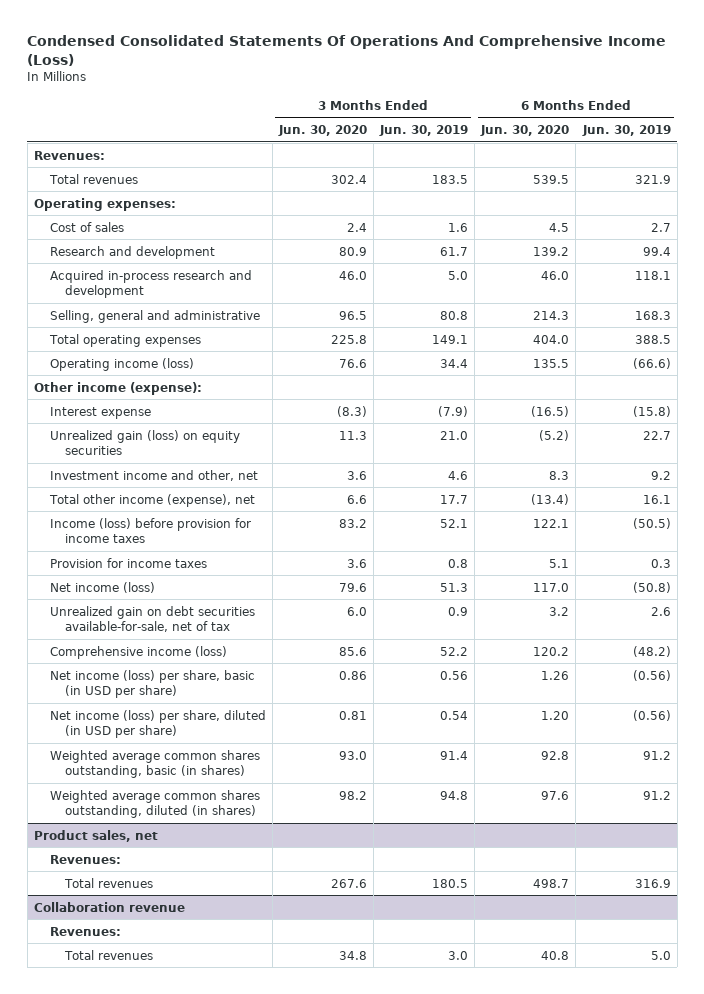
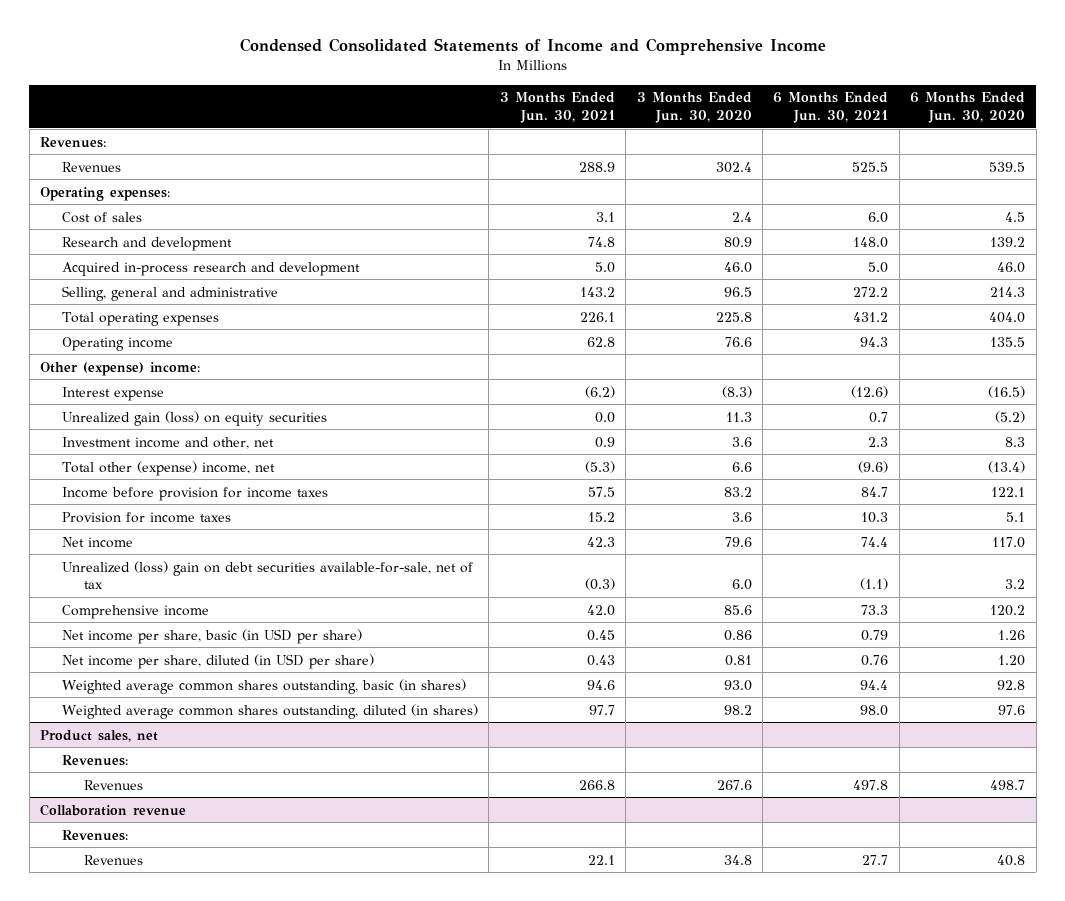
[27,34,667,66] Condensed Consolidated Statements Of Operations And Comprehensive Income (Loss) -> [239,38,826,56] Condensed Consolidated Statements of Income and Comprehensive Income
[379,125,469,137] Jun. 30, 2019 -> none
[581,125,671,137] Jun. 30, 2019 -> none
none -> [499,92,615,123] 3 Months Ended Jun. 30, 2021
none -> [773,92,889,123] 6 Months Ended Jun. 30, 2021
[48,173,138,184] Total revenues -> [61,161,121,172] Revenues
[49,357,194,371] Operating income (loss) -> [61,336,173,351] Operating income
[33,381,202,395] Other income (expense): -> [39,361,200,376] Other (expense) income:
[48,493,255,507] Total other income (expense), net -> [61,460,275,476] Total other (expense) income, net
[49,517,251,543] Income (loss) before provision for income taxes -> [61,486,328,501] Income before provision for income taxes
[49,581,155,593] Net income (loss) -> [61,536,133,548] Net income
[49,605,255,632] Unrealized gain on debt securities available-for-sale, net of tax -> [61,560,473,590] Unrealized (loss) gain on debt securities available-for-sale, net of tax
[49,645,227,659] Comprehensive income (loss) -> [61,604,209,619] Comprehensive income
[49,669,255,698] Net income (loss) per share, basic (in USD per share) -> [61,628,362,644] Net income per share, basic (in USD per share)
[49,709,266,738] Net income (loss) per share, diluted (in USD per share) -> [61,653,374,669] Net income per share, diluted (in USD per share)
[64,877,154,888] Total revenues -> [83,779,143,790] Revenues
[64,949,154,960] Total revenues -> [83,854,143,865] Revenues

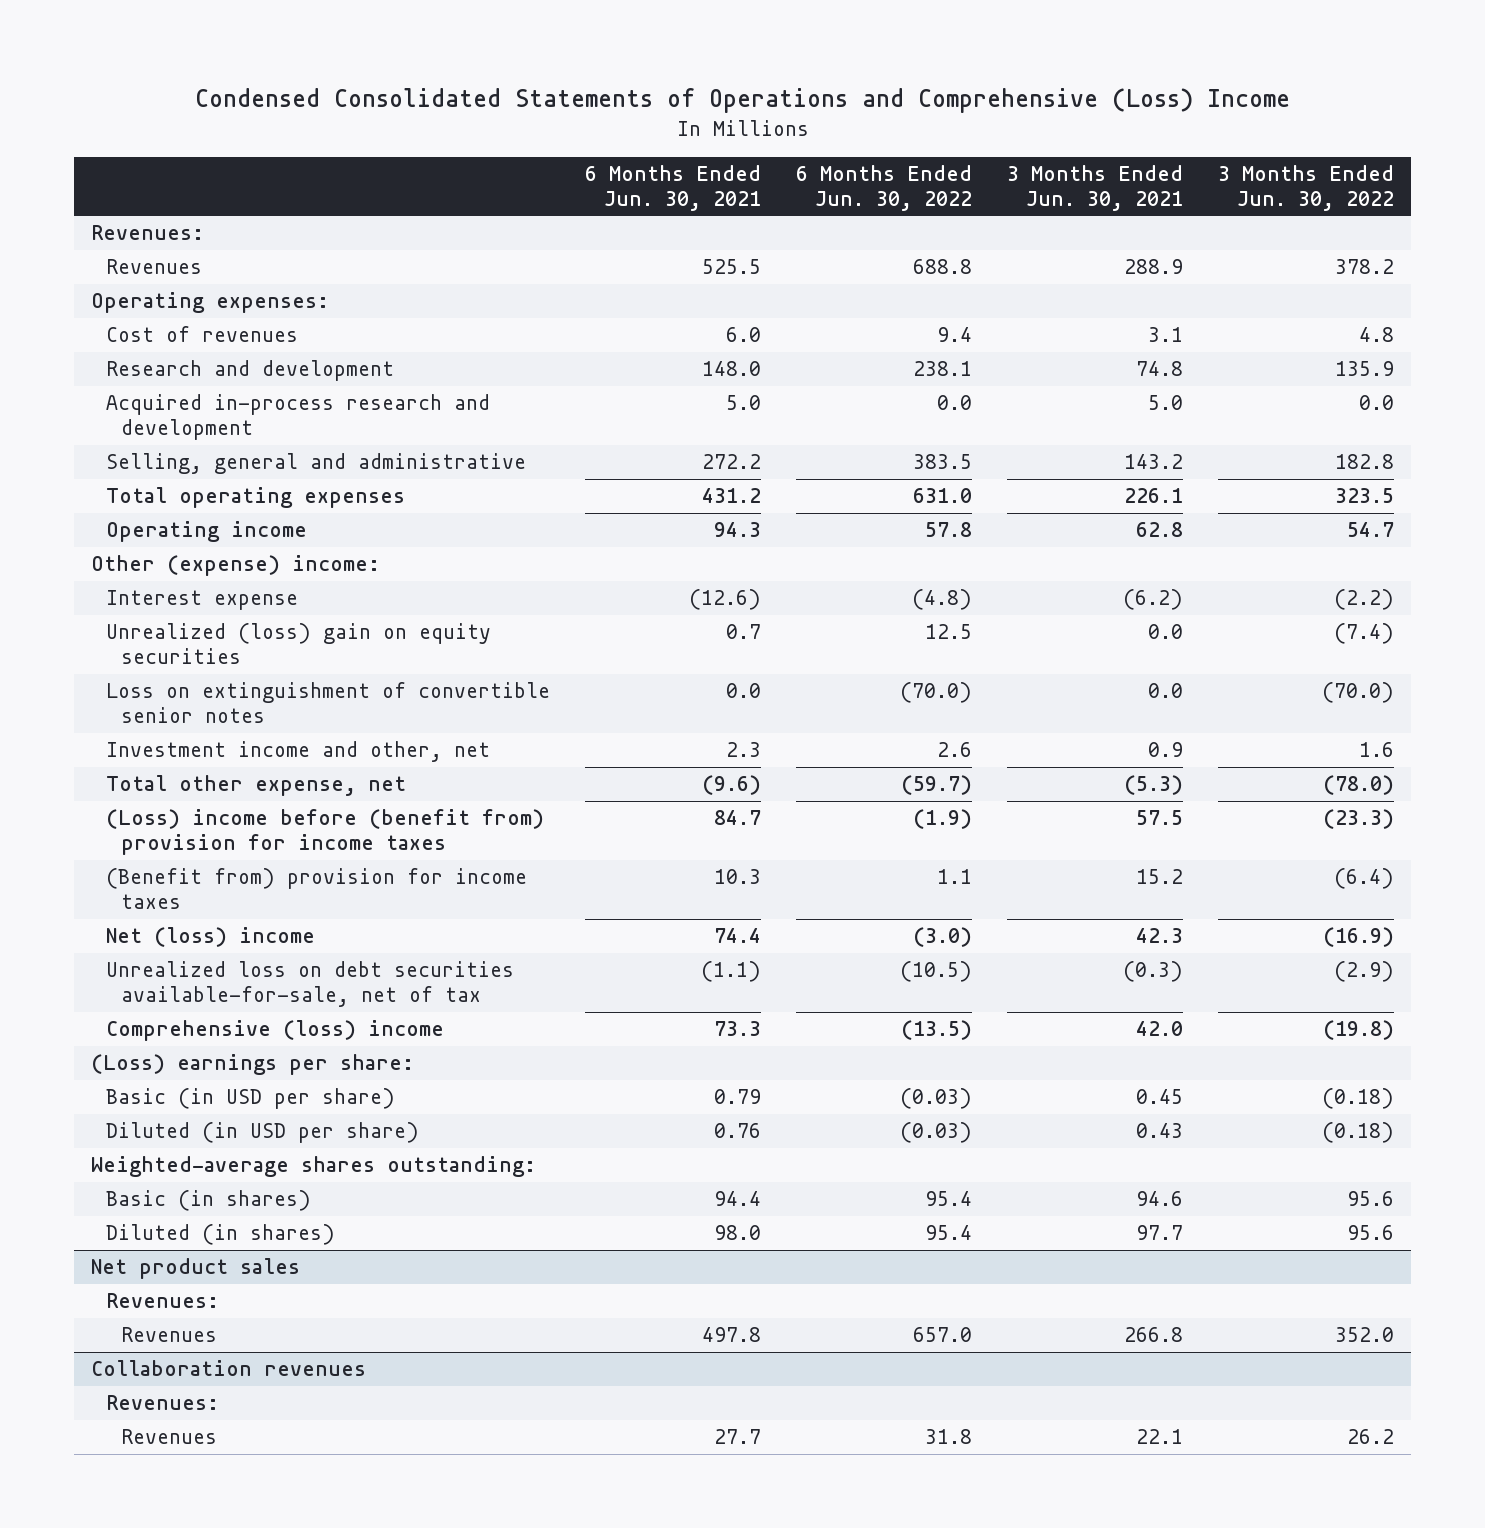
[239,38,826,56] Condensed Consolidated Statements of Income and Comprehensive Income -> [194,87,1290,113] Condensed Consolidated Statements of Operations and Comprehensive (Loss) Income
[636,92,752,123] 3 Months Ended Jun. 30, 2020 -> none
[910,92,1026,123] 6 Months Ended Jun. 30, 2020 -> none
none -> [796,165,973,211] 6 Months Ended Jun. 30, 2022
none -> [1217,165,1394,211] 3 Months Ended Jun. 30, 2022
[61,211,142,223] Cost of sales -> [106,326,299,343] Cost of revenues
[61,410,327,426] Unrealized gain (loss) on equity securities -> [106,623,492,664] Unrealized (loss) gain on equity securities
none -> [106,682,551,723] Loss on extinguishment of convertible senior notes
[61,460,275,476] Total other (expense) income, net -> [106,775,407,797] Total other expense, net
[61,486,328,501] Income before provision for income taxes -> [106,809,545,855] (Loss) income before (benefit from) provision for income taxes
[61,511,231,523] Provision for income taxes -> [106,868,528,909] (Benefit from) provision for income taxes
[61,536,133,548] Net income -> [106,927,316,948] Net (loss) income
[61,560,473,590] Unrealized (loss) gain on debt securities available-for-sale, net of tax -> [106,961,515,1007] Unrealized loss on debt securities available-for-sale, net of tax
[61,604,209,619] Comprehensive income -> [106,1020,445,1042] Comprehensive (loss) income
none -> [91,1054,415,1076] (Loss) earnings per share:
[61,628,362,644] Net income per share, basic (in USD per share) -> [106,1088,396,1110] Basic (in USD per share)
[61,653,374,669] Net income per share, diluted (in USD per share) -> [106,1122,420,1144] Diluted (in USD per share)
none -> [91,1156,537,1178] Weighted-average shares outstanding:
[61,678,466,694] Weighted average common shares outstanding, basic (in shares) -> [106,1190,312,1212] Basic (in shares)
[61,703,478,719] Weighted average common shares outstanding, diluted (in shares) -> [106,1224,336,1246] Diluted (in shares)
[39,729,158,742] Product sales, net -> [91,1258,301,1280] Net product sales
[39,803,186,816] Collaboration revenue -> [91,1360,367,1377] Collaboration revenues

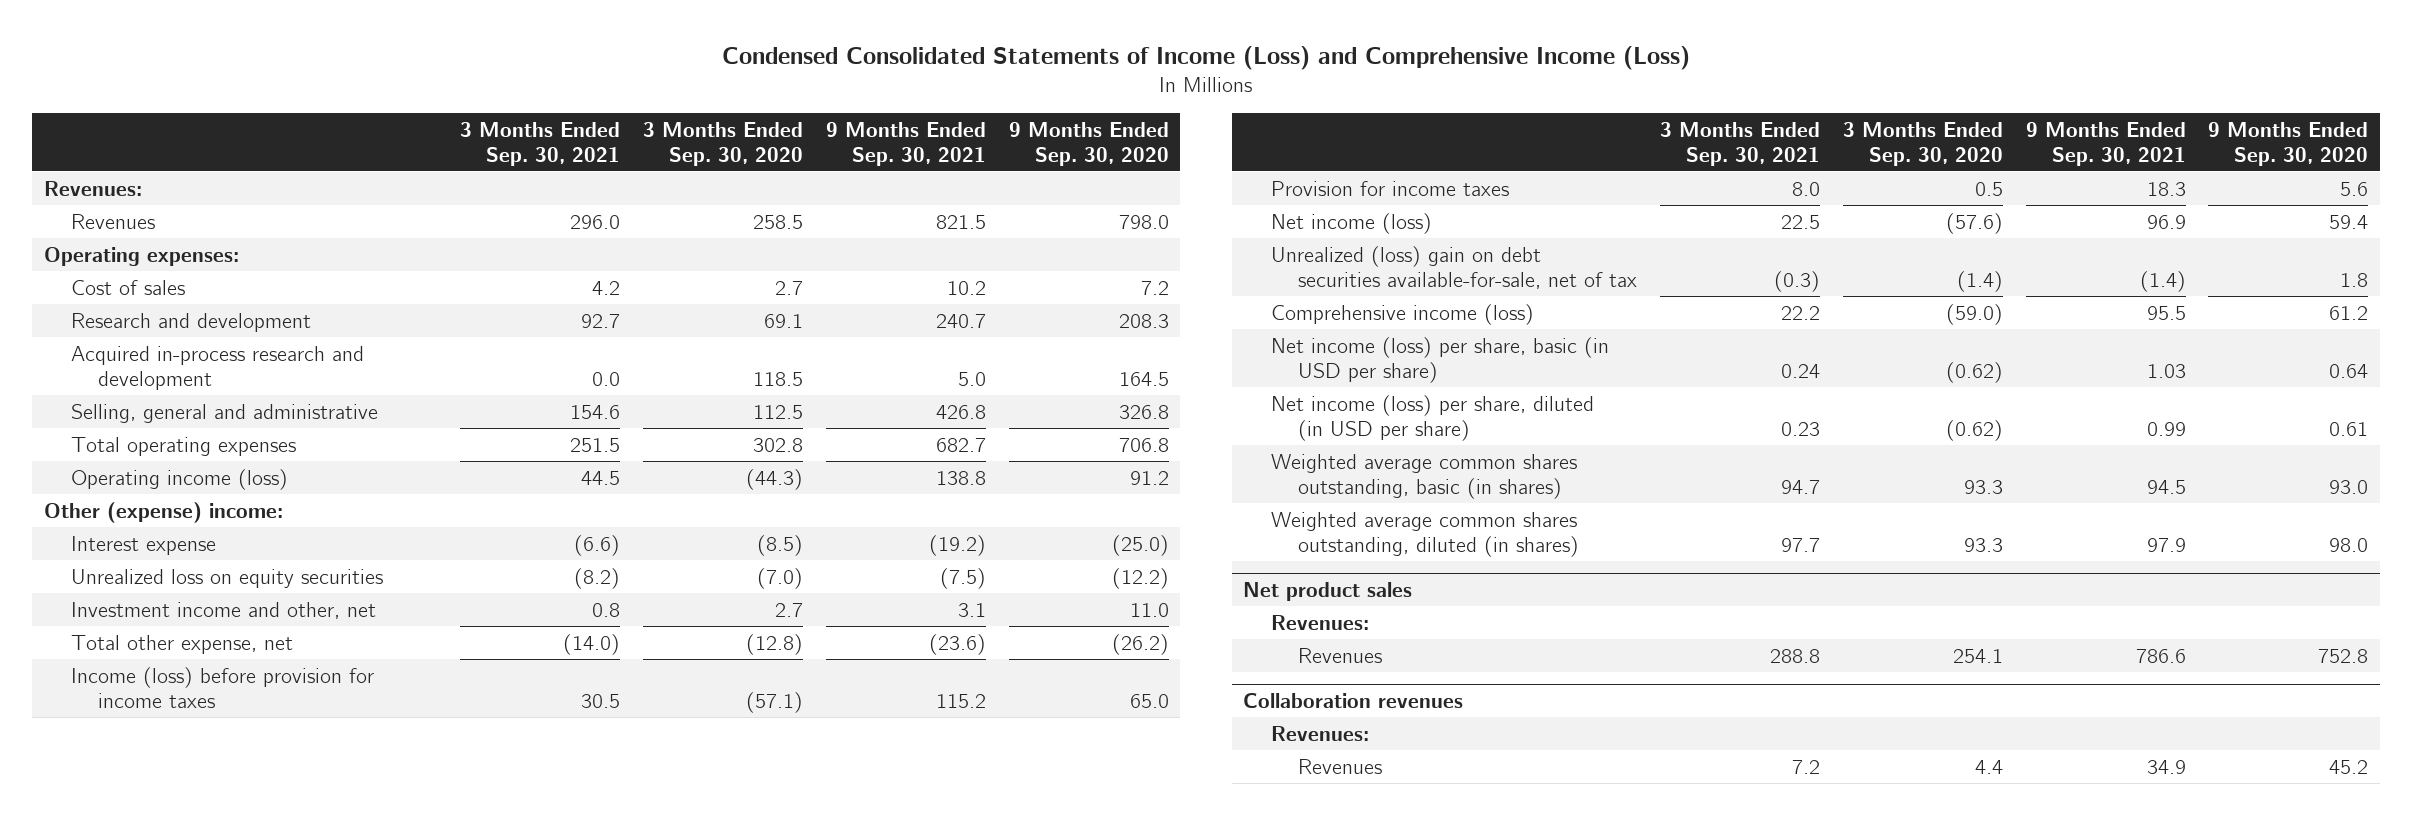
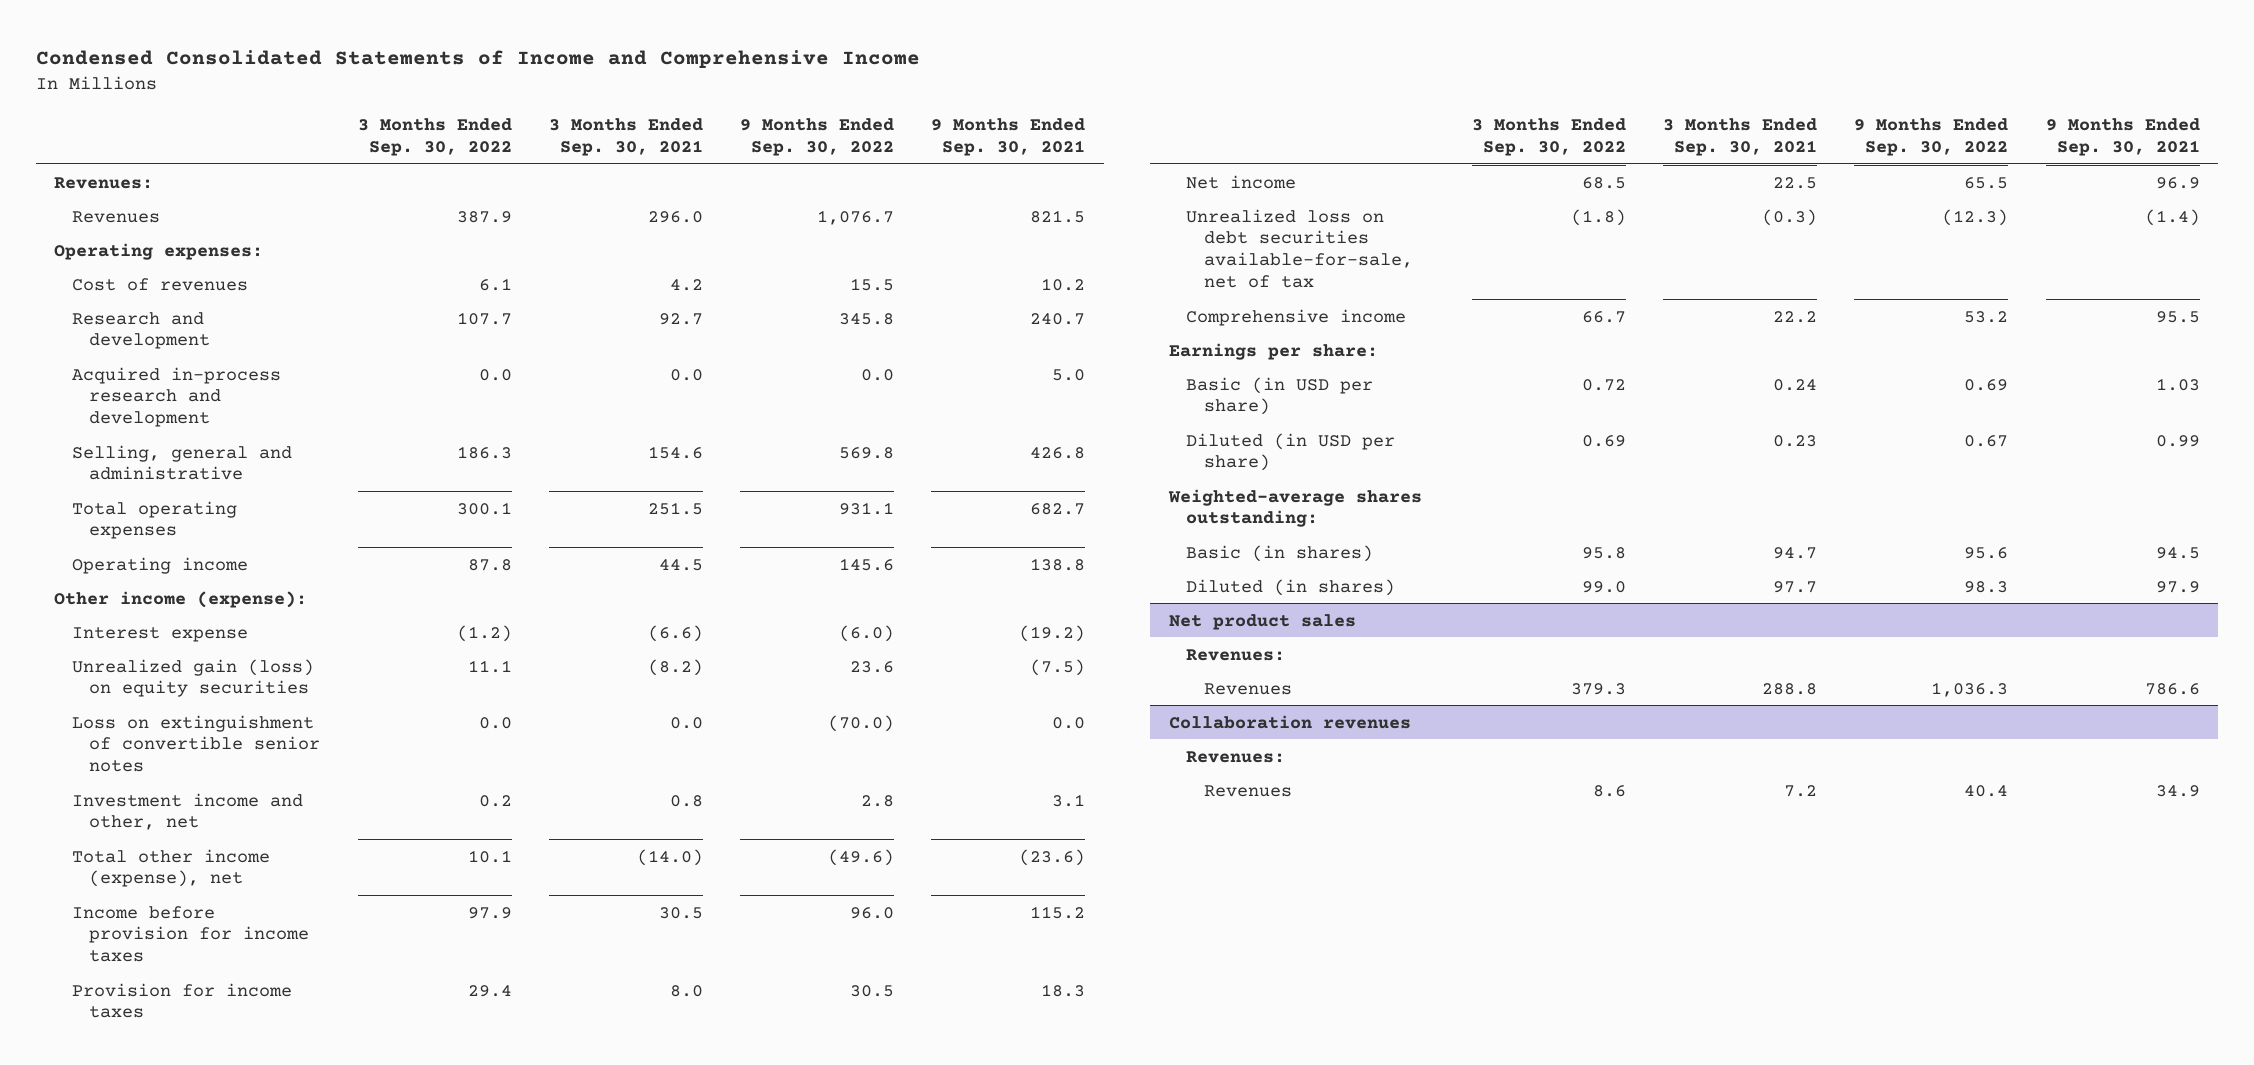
[721,46,1690,71] Condensed Consolidated Statements of Income (Loss) and Comprehensive Income (Loss) -> [35,50,920,69] Condensed Consolidated Statements of Income and Comprehensive Income
[642,121,803,166] 3 Months Ended Sep. 30, 2020 -> none
[1008,121,1169,166] 9 Months Ended Sep. 30, 2020 -> none
none -> [357,118,512,157] 3 Months Ended Sep. 30, 2022
none -> [740,118,895,157] 9 Months Ended Sep. 30, 2022
[70,279,185,295] Cost of sales -> [71,277,248,291] Cost of revenues
[70,468,288,490] Operating income (loss) -> [71,556,248,574] Operating income
[43,501,283,523] Other (expense) income: -> [54,590,308,608] Other income (expense):
[70,568,383,588] Unrealized loss on equity securities -> [71,658,314,698] Unrealized gain (loss) on equity securities
none -> [71,714,321,773] Loss on extinguishment of convertible senior notes
[70,634,293,654] Total other expense, net -> [71,848,270,888] Total other income (expense), net
[70,666,374,708] Income (loss) before provision for income taxes -> [71,905,310,963] Income before provision for income taxes
[1270,212,1432,234] Net income (loss) -> [1186,174,1297,189] Net income
[1270,245,1638,289] Unrealized (loss) gain on debt securities available-for-sale, net of tax -> [1186,208,1413,289] Unrealized loss on debt securities available-for-sale, net of tax
[1270,303,1534,325] Comprehensive income (loss) -> [1186,308,1407,326] Comprehensive income
none -> [1168,342,1378,360] Earnings per share:
[1270,336,1609,383] Net income (loss) per share, basic (in USD per share) -> [1186,376,1374,416] Basic (in USD per share)
[1270,394,1594,441] Net income (loss) per share, diluted (in USD per share) -> [1186,432,1396,472] Diluted (in USD per share)
none -> [1167,488,1422,528] Weighted-average shares outstanding:
[1270,453,1577,499] Weighted average common shares outstanding, basic (in shares) -> [1186,544,1374,562] Basic (in shares)
[1270,511,1580,557] Weighted average common shares outstanding, diluted (in shares) -> [1186,578,1396,596] Diluted (in shares)

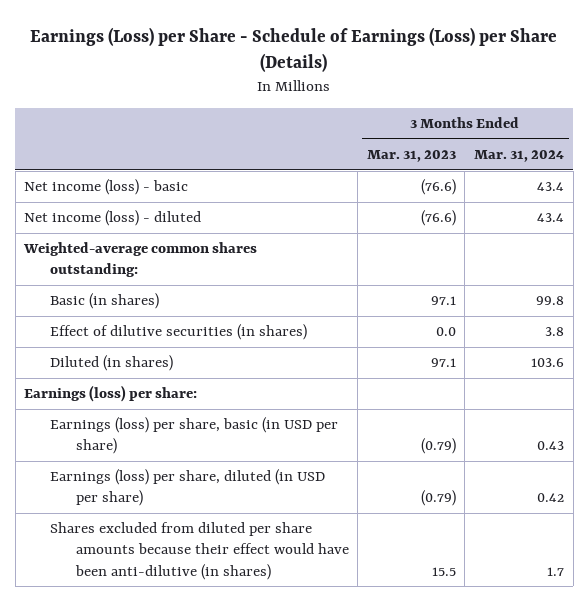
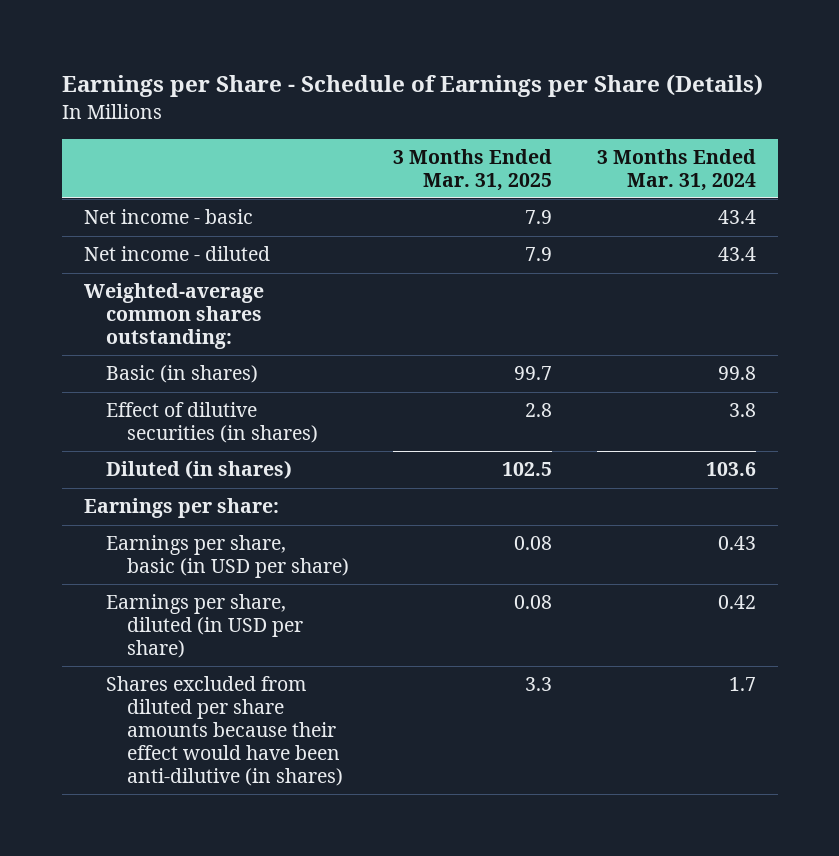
[30,26,558,73] Earnings (Loss) per Share - Schedule of Earnings (Loss) per Share (Details) -> [61,74,763,98] Earnings per Share - Schedule of Earnings per Share (Details)
[366,150,456,163] Mar. 31, 2023 -> none
none -> [393,148,553,191] 3 Months Ended Mar. 31, 2025
[24,179,189,196] Net income (loss) - basic -> [83,209,253,225] Net income - basic
[24,210,202,227] Net income (loss) - diluted -> [83,246,270,262] Net income - diluted
[24,385,198,403] Earnings (loss) per share: -> [83,498,279,519] Earnings per share:
[50,417,339,455] Earnings (loss) per share, basic (in USD per share) -> [105,535,350,579] Earnings per share, basic (in USD per share)
[50,469,326,507] Earnings (loss) per share, diluted (in USD per share) -> [105,594,304,658] Earnings per share, diluted (in USD per share)

